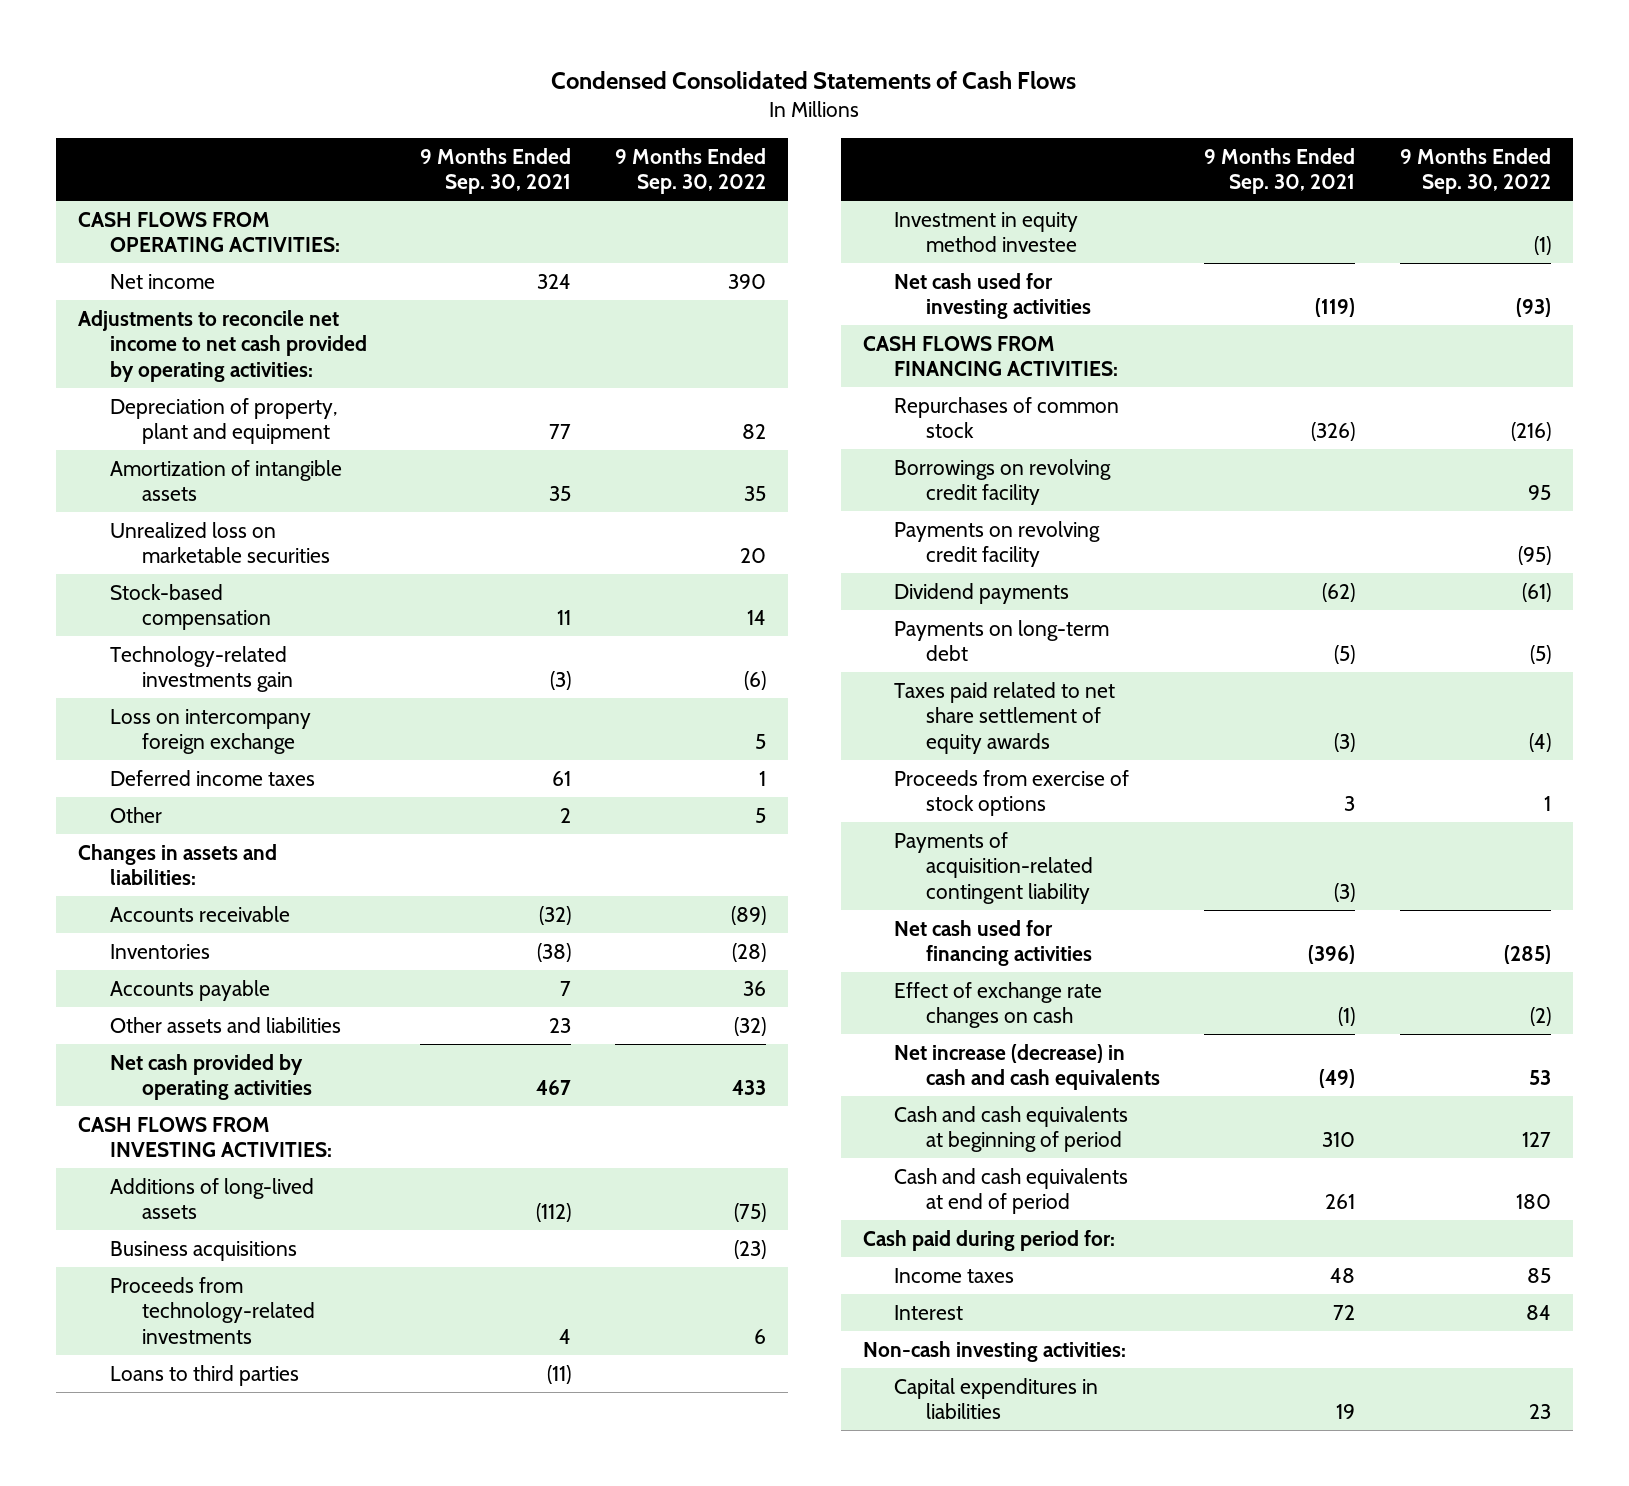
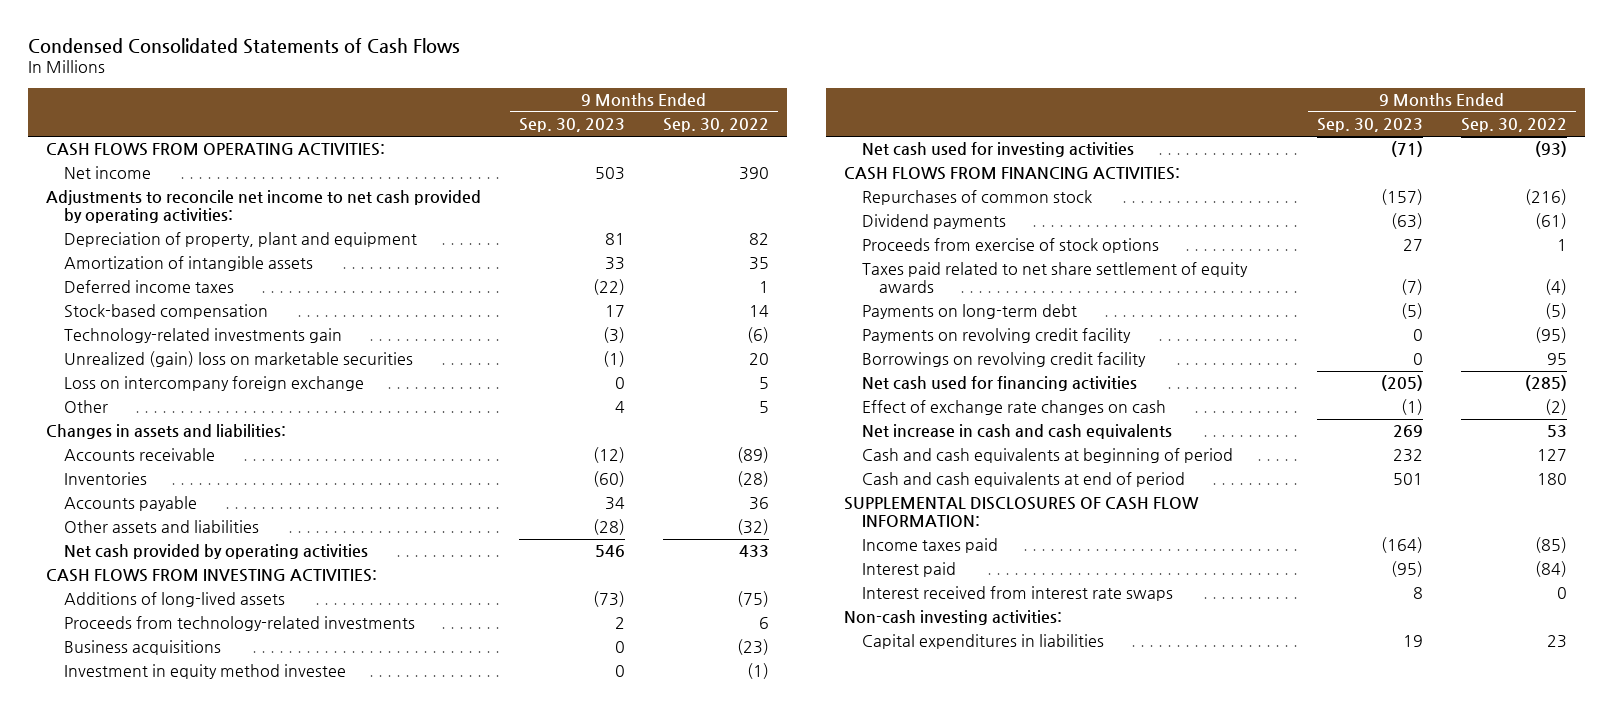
[419,147,571,195] 9 Months Ended Sep. 30, 2021 -> none
none -> [519,118,626,133] Sep. 30, 2023
[109,521,330,564] Unrealized loss on marketable securities -> none
[109,769,315,786] Deferred income taxes -> [63,280,234,294] Deferred income taxes
none -> [63,351,413,368] Unrealized (gain) loss on marketable securities
[109,1364,299,1386] Loans to third parties -> none
[109,1240,297,1261] Business acquisitions -> [63,640,221,656] Business acquisitions
[894,831,1094,904] Payments of acquisition-related contingent liability -> none
[894,681,1116,754] Taxes paid related to net share settlement of equity awards -> [861,262,1248,294] Taxes paid related to net share settlement of equity awards
[894,619,1110,662] Payments on long-term debt -> [861,304,1077,320] Payments on long-term debt
[894,520,1101,568] Payments on revolving credit facility -> [861,328,1131,344] Payments on revolving credit facility
[894,458,1112,506] Borrowings on revolving credit facility -> [861,352,1146,368] Borrowings on revolving credit facility
[894,1043,1161,1091] Net increase (decrease) in cash and cash equivalents -> [861,424,1172,440] Net increase in cash and cash equivalents
[862,1229,1115,1251] Cash paid during period for: -> none
none -> [844,497,1200,528] SUPPLEMENTAL DISCLOSURES OF CASH FLOW INFORMATION:
[894,1267,1015,1283] Income taxes -> [861,538,998,554] Income taxes paid
[1526,1267,1551,1283] 85 -> [1534,537,1567,554] (85)
[894,1304,964,1320] Interest -> [861,562,956,578] Interest paid
[1525,1304,1551,1320] 84 -> [1534,561,1567,578] (84)
none -> [861,586,1173,602] Interest received from interest rate swaps

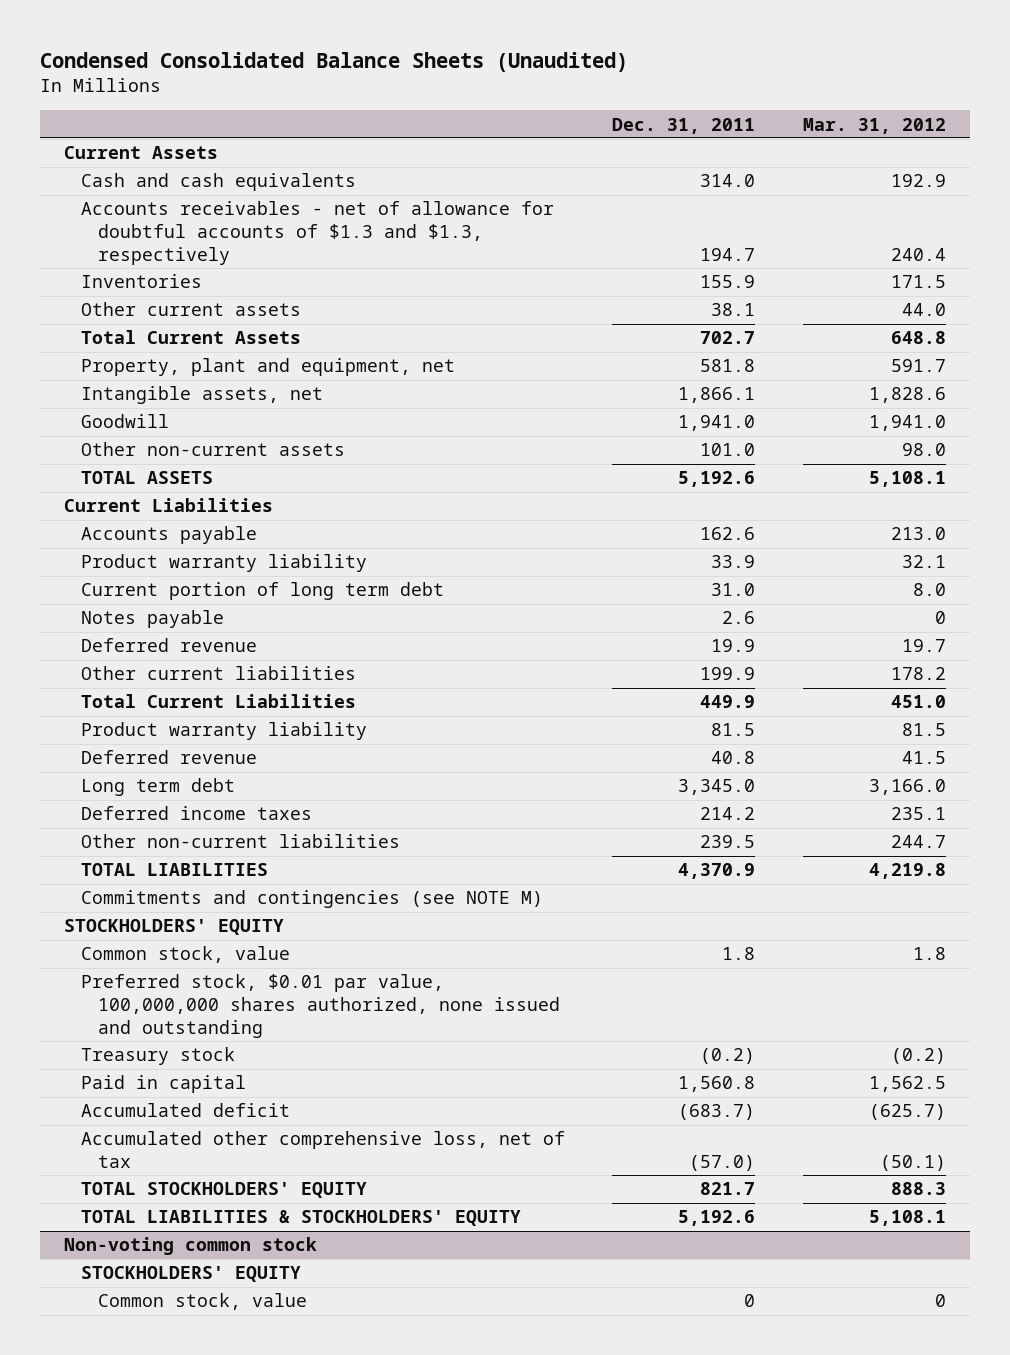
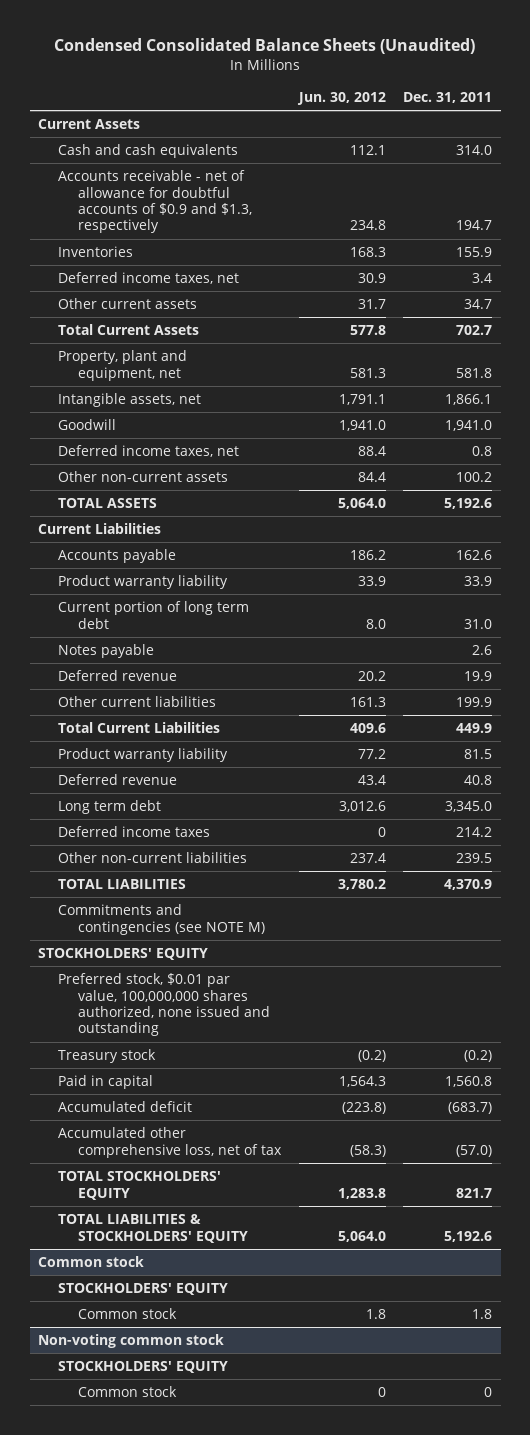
[802,117,946,134] Mar. 31, 2012 -> none
none -> [296,92,386,106] Jun. 30, 2012
[80,201,554,265] Accounts receivables - net of allowance for doubtful accounts of $1.3 and $1.3, respectively -> [58,170,253,234] Accounts receivable - net of allowance for doubtful accounts of $0.9 and $1.3, respectively
none -> [58,272,240,285] Deferred income taxes, net
[711,303,756,317] 38.1 -> [464,299,493,310] 34.7
none -> [58,445,240,458] Deferred income taxes, net
[700,443,756,457] 101.0 -> [456,472,493,483] 100.2
[80,946,290,964] Common stock, value -> none
none -> [38,1256,145,1268] Common stock
none -> [58,1283,229,1296] STOCKHOLDERS' EQUITY
none -> [78,1308,178,1320] Common stock
[97,1293,307,1311] Common stock, value -> [78,1386,178,1398] Common stock

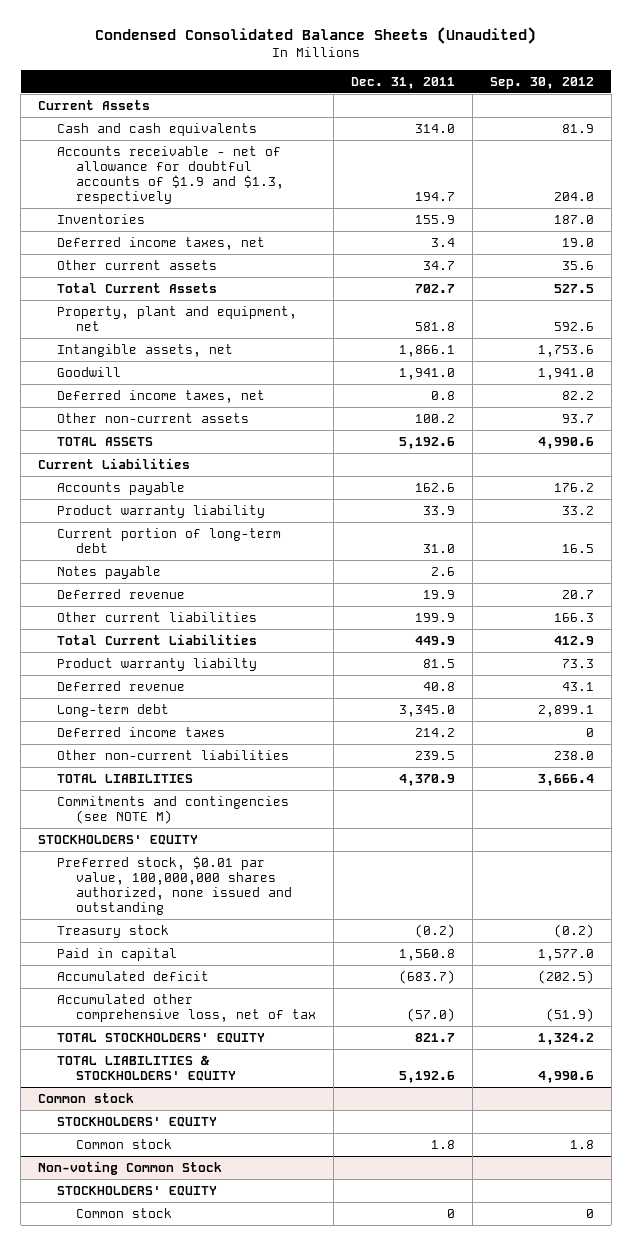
[296,92,386,106] Jun. 30, 2012 -> none
none -> [489,76,594,89] Sep. 30, 2012
[58,170,253,234] Accounts receivable - net of allowance for doubtful accounts of $0.9 and $1.3, respectively -> [57,145,285,205] Accounts receivable - net of allowance for doubtful accounts of $1.9 and $1.3, respectively
[58,601,250,629] Current portion of long term debt -> [57,527,282,554] Current portion of long-term debt
[58,748,229,763] Product warranty liability -> [57,657,258,671] Product warranty liabilty
[58,800,162,815] Long term debt -> [57,703,170,717] Long-term debt
[38,1334,225,1349] Non-voting common stock -> [37,1160,222,1175] Non-voting Common Stock

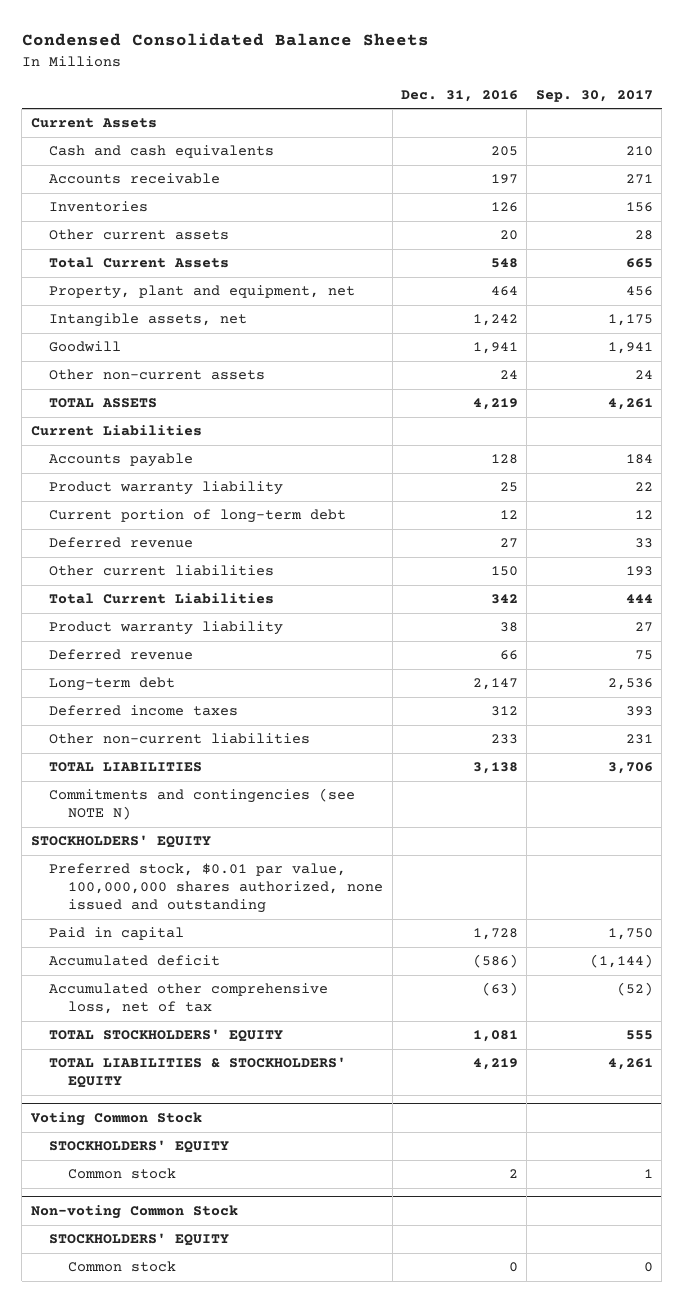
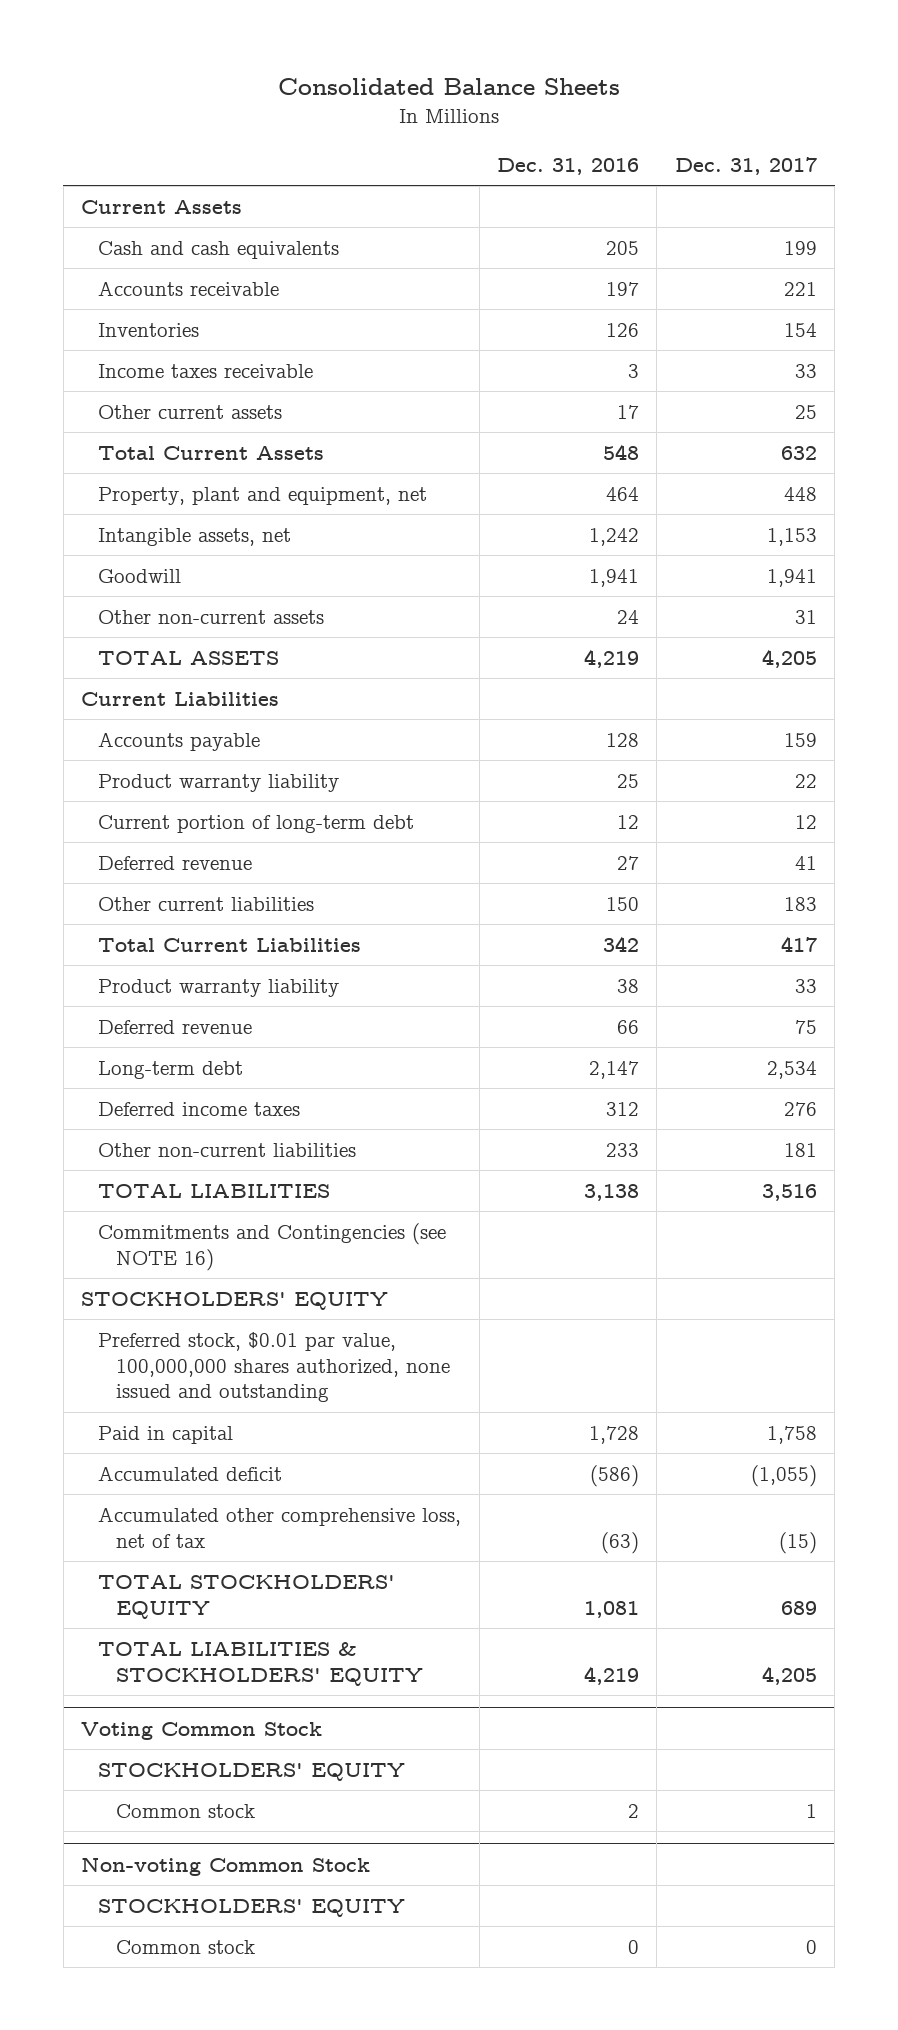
[21,33,429,47] Condensed Consolidated Balance Sheets -> [277,78,620,96] Consolidated Balance Sheets
[535,89,653,102] Sep. 30, 2017 -> none
none -> [674,156,817,175] Dec. 31, 2017
none -> [98,363,314,378] Income taxes receivable
[499,230,518,241] 20 -> [617,404,640,419] 17
[49,788,356,821] Commitments and contingencies (see NOTE N) -> [98,1222,447,1271] Commitments and Contingencies (see NOTE 16)

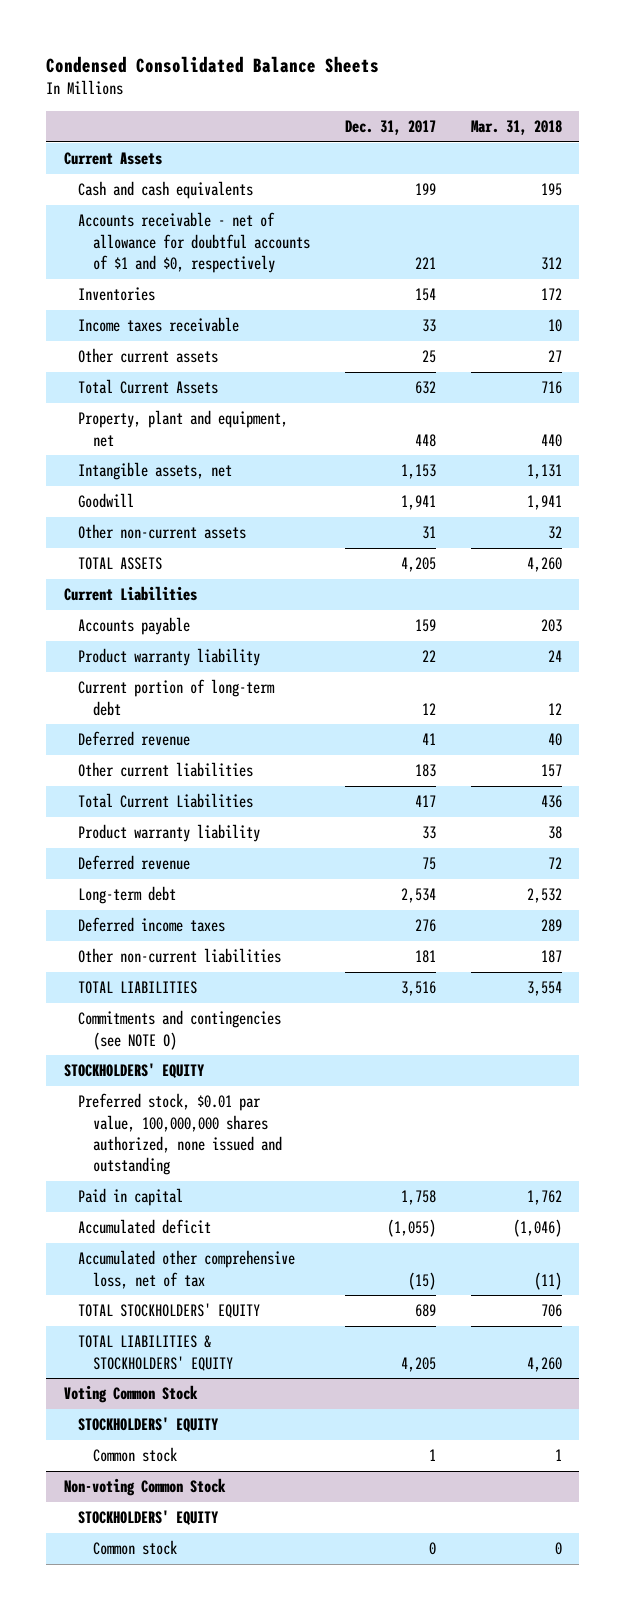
[277,78,620,96] Consolidated Balance Sheets -> [46,55,380,73] Condensed Consolidated Balance Sheets
[497,157,640,175] Dec. 31, 2016 -> none
none -> [470,119,562,135] Mar. 31, 2018
[98,280,280,296] Accounts receivable -> [78,212,310,273] Accounts receivable - net of allowance for doubtful accounts of $1 and $0, respectively
[98,1222,447,1271] Commitments and Contingencies (see NOTE 16) -> [78,1010,282,1050] Commitments and contingencies (see NOTE O)

